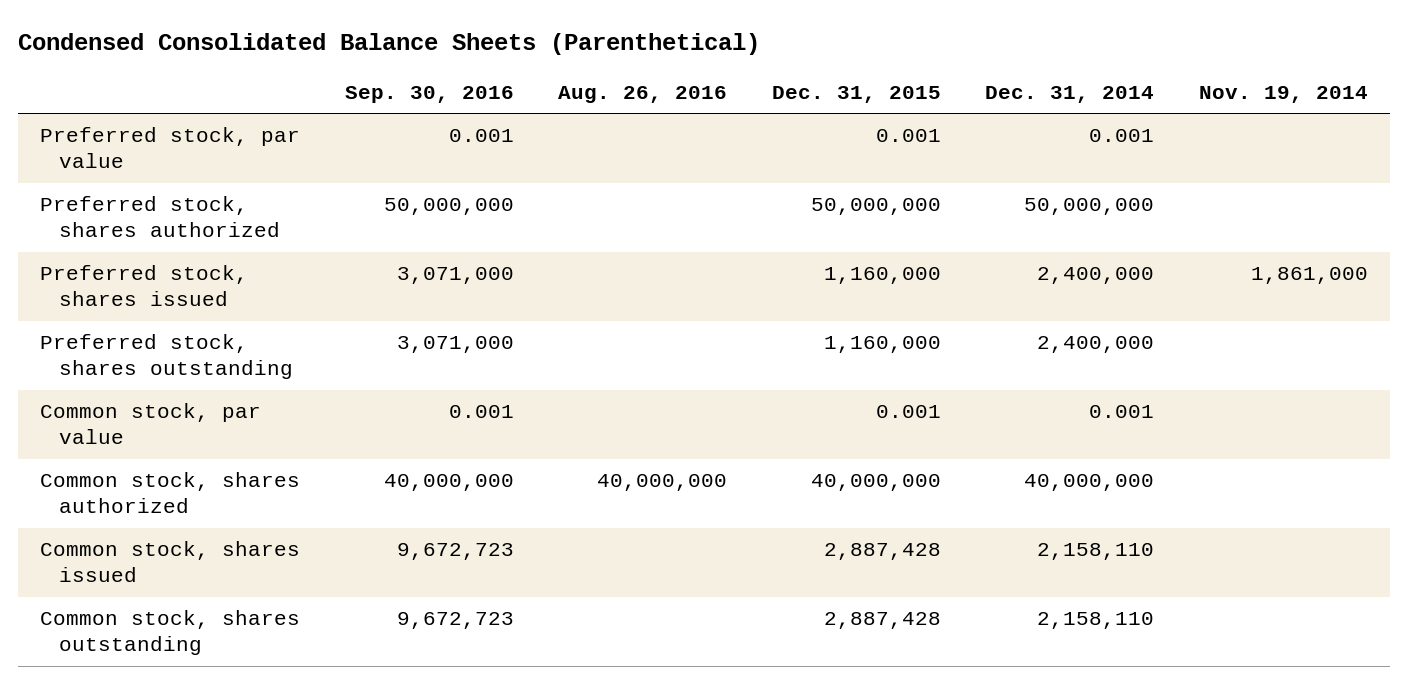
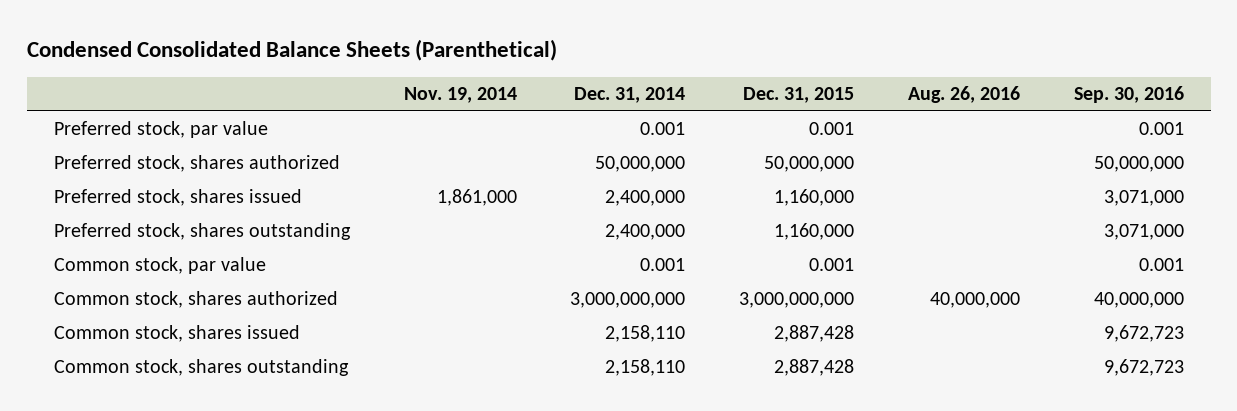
[810,474,941,492] 40,000,000 -> [739,292,855,309] 3,000,000,000
[1024,474,1155,492] 40,000,000 -> [570,292,686,309] 3,000,000,000

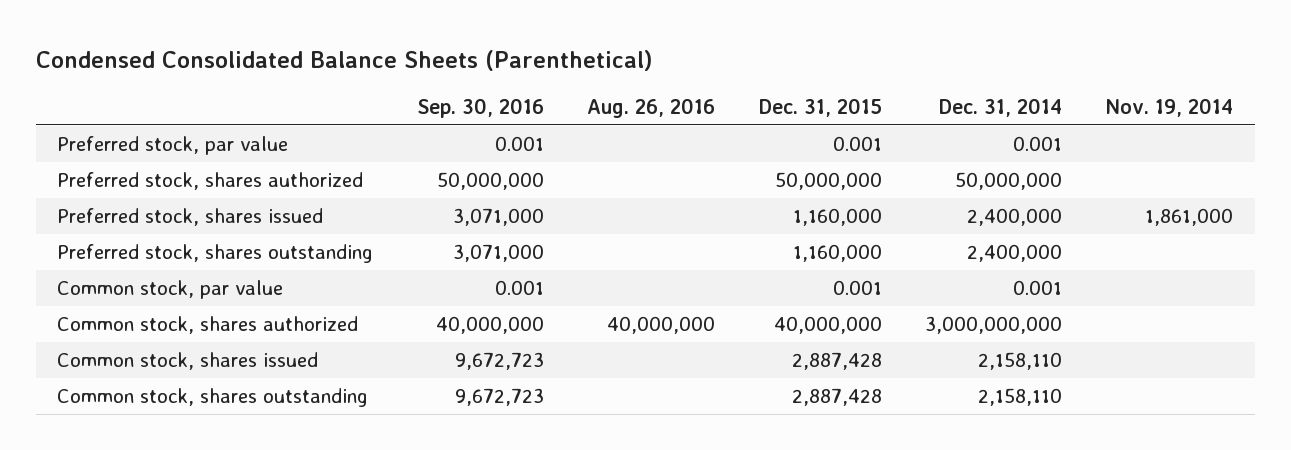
[739,292,855,309] 3,000,000,000 -> [773,316,882,335] 40,000,000

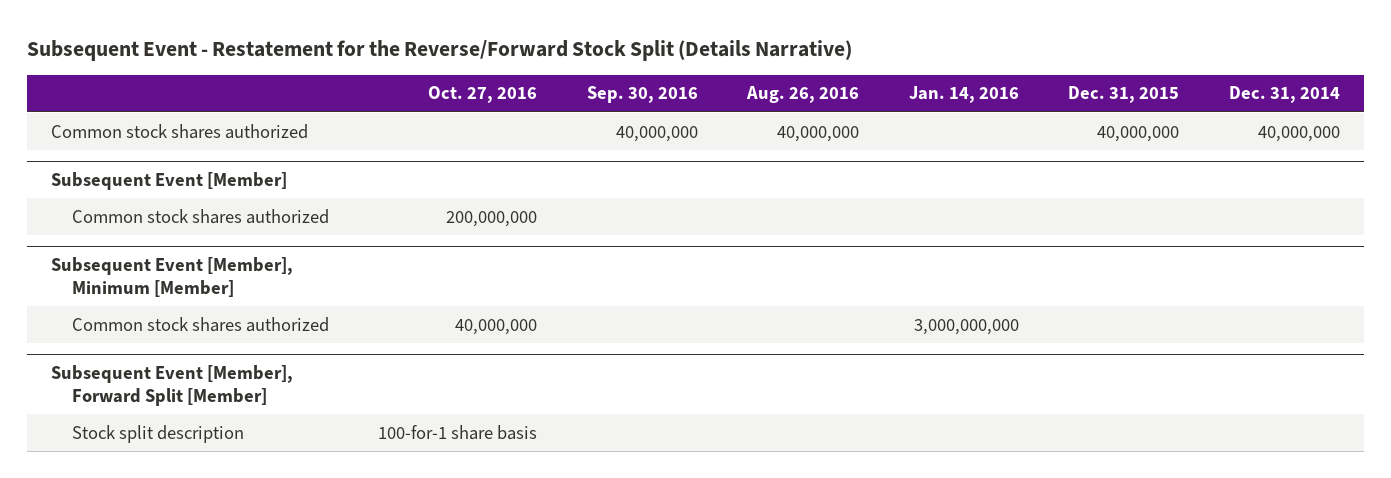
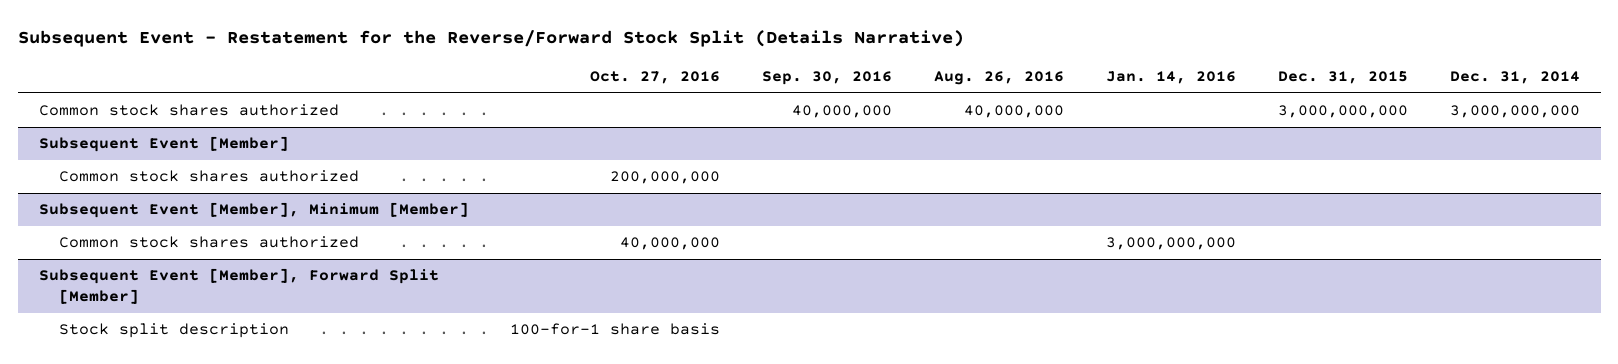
[1097,125,1180,142] 40,000,000 -> [1277,105,1408,119] 3,000,000,000
[1257,125,1340,142] 40,000,000 -> [1449,105,1580,119] 3,000,000,000

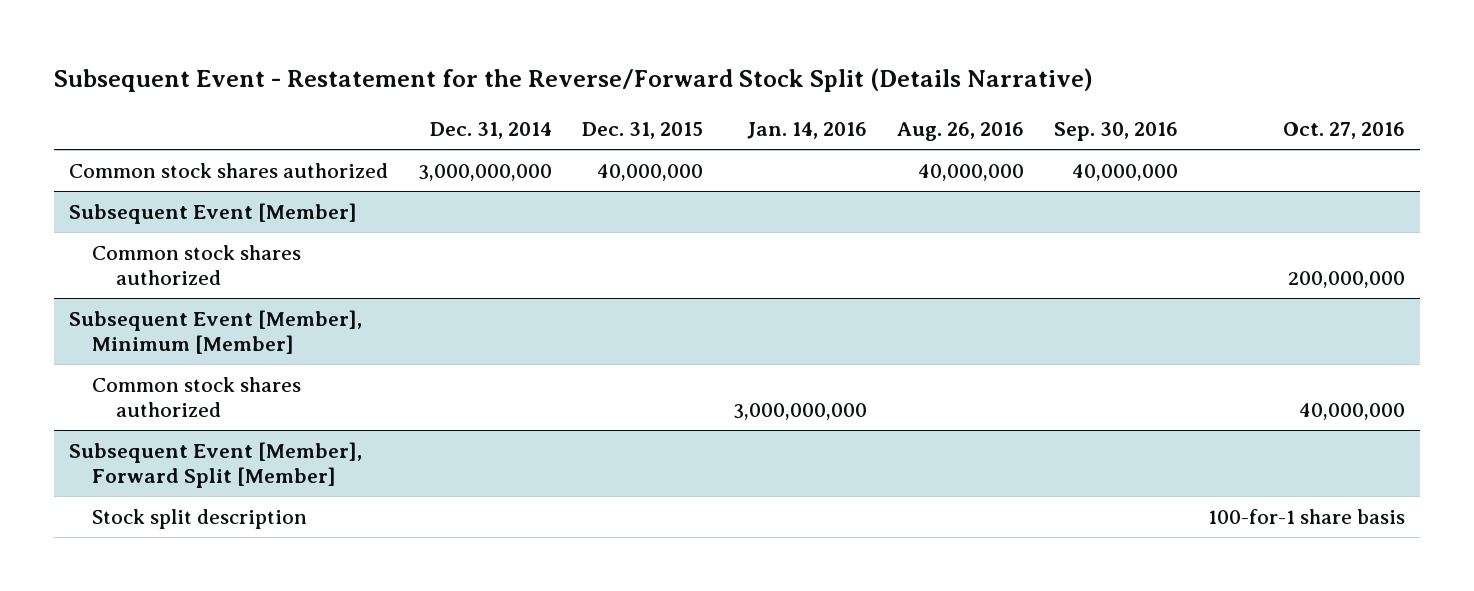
[1277,105,1408,119] 3,000,000,000 -> [597,163,704,181] 40,000,000

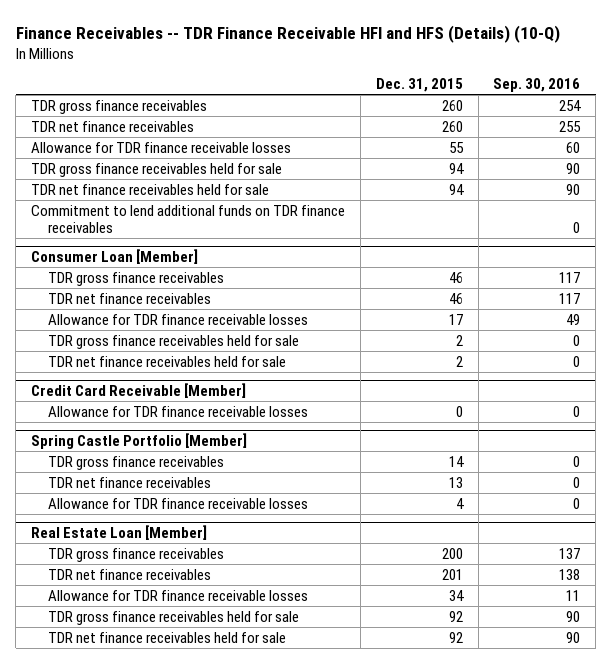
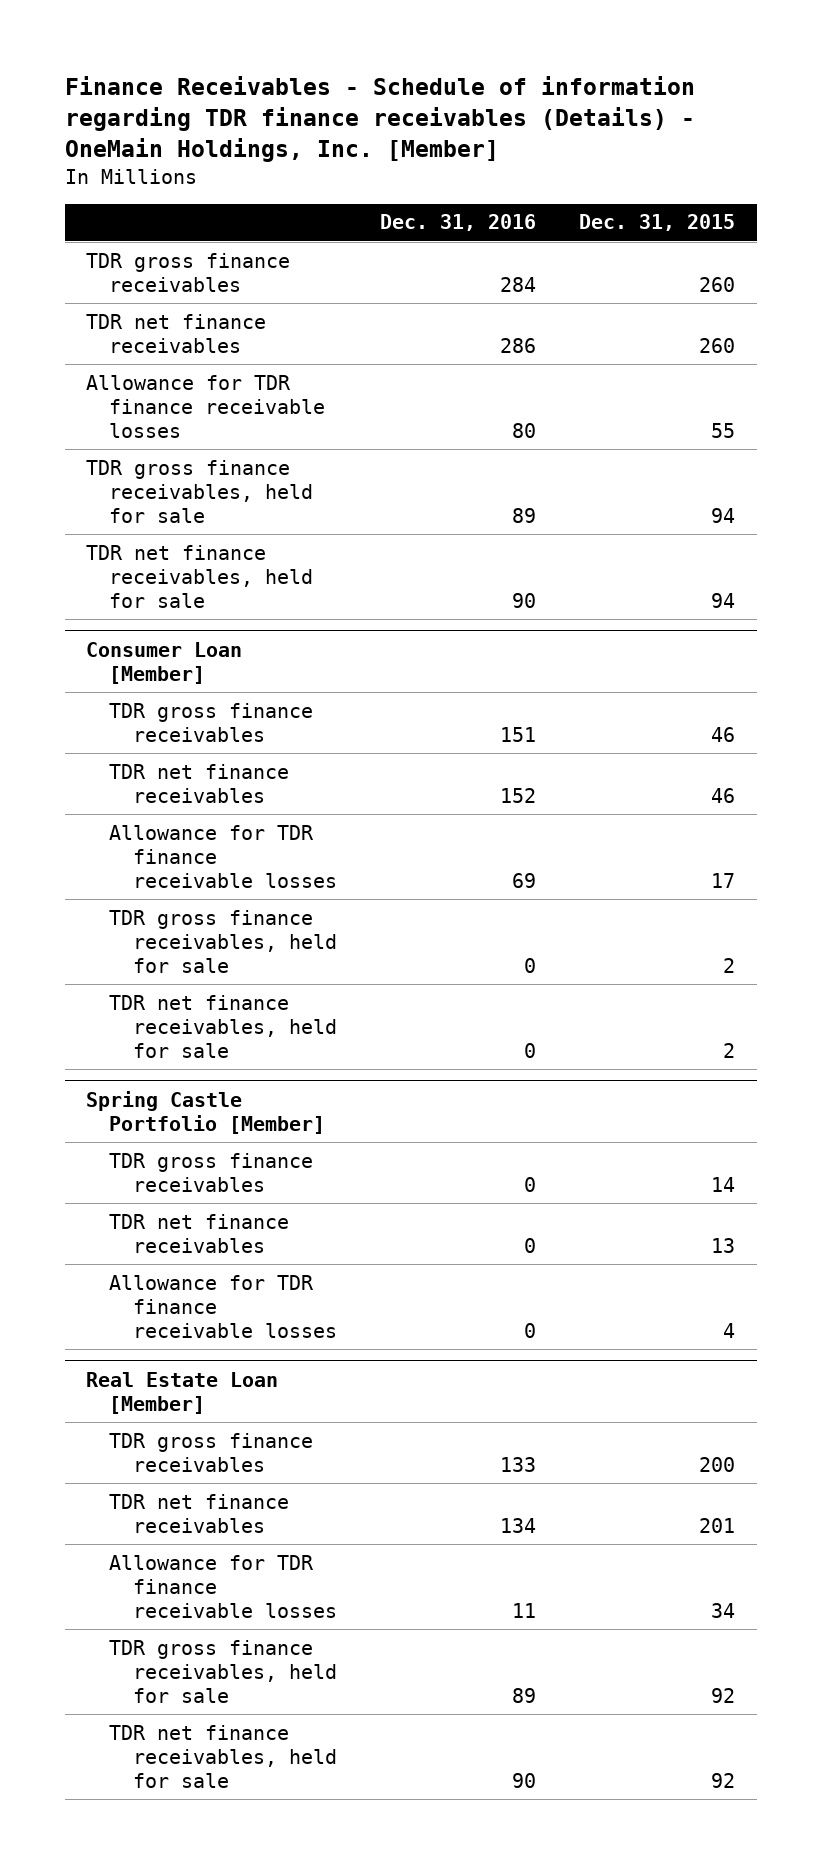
[15,24,560,43] Finance Receivables -- TDR Finance Receivable HFI and HFS (Details) (10-Q) -> [64,76,695,163] Finance Receivables - Schedule of information regarding TDR finance receivables (Details) - OneMain Holdings, Inc. [Member]
[493,77,581,92] Sep. 30, 2016 -> none
none -> [379,214,536,232] Dec. 31, 2016
[30,204,345,233] Commitment to lend additional funds on TDR finance receivables -> none
[30,162,282,177] TDR gross finance receivables held for sale -> [86,459,314,523] TDR gross finance receivables, held for sale
[30,183,269,195] TDR net finance receivables held for sale -> [86,544,314,608] TDR net finance receivables, held for sale
[30,383,246,399] Credit Card Receivable [Member] -> none
[48,405,309,417] Allowance for TDR finance receivable losses -> none
[48,334,300,349] TDR gross finance receivables held for sale -> [109,909,337,973] TDR gross finance receivables, held for sale
[48,355,287,367] TDR net finance receivables held for sale -> [109,994,337,1058] TDR net finance receivables, held for sale
[48,610,300,625] TDR gross finance receivables held for sale -> [109,1639,337,1703] TDR gross finance receivables, held for sale
[48,631,287,643] TDR net finance receivables held for sale -> [109,1724,337,1788] TDR net finance receivables, held for sale

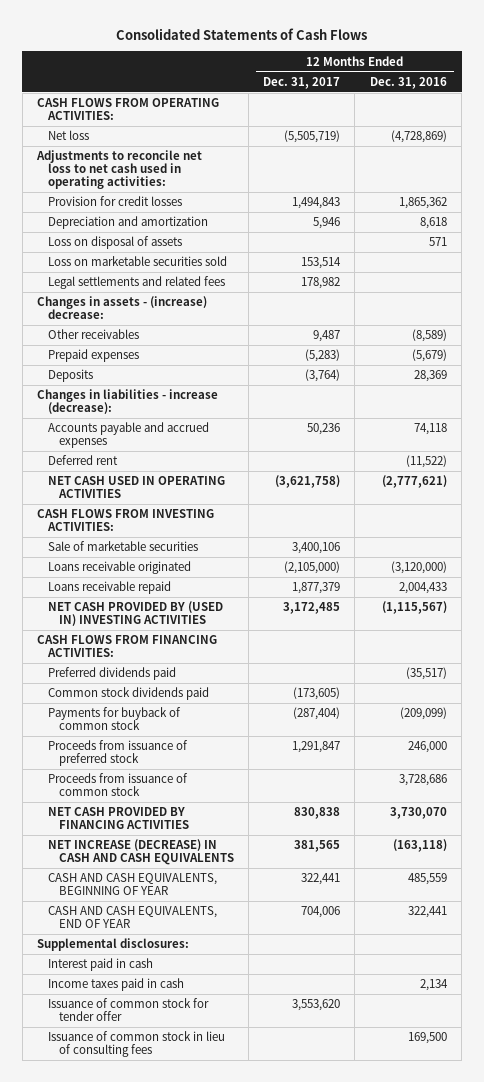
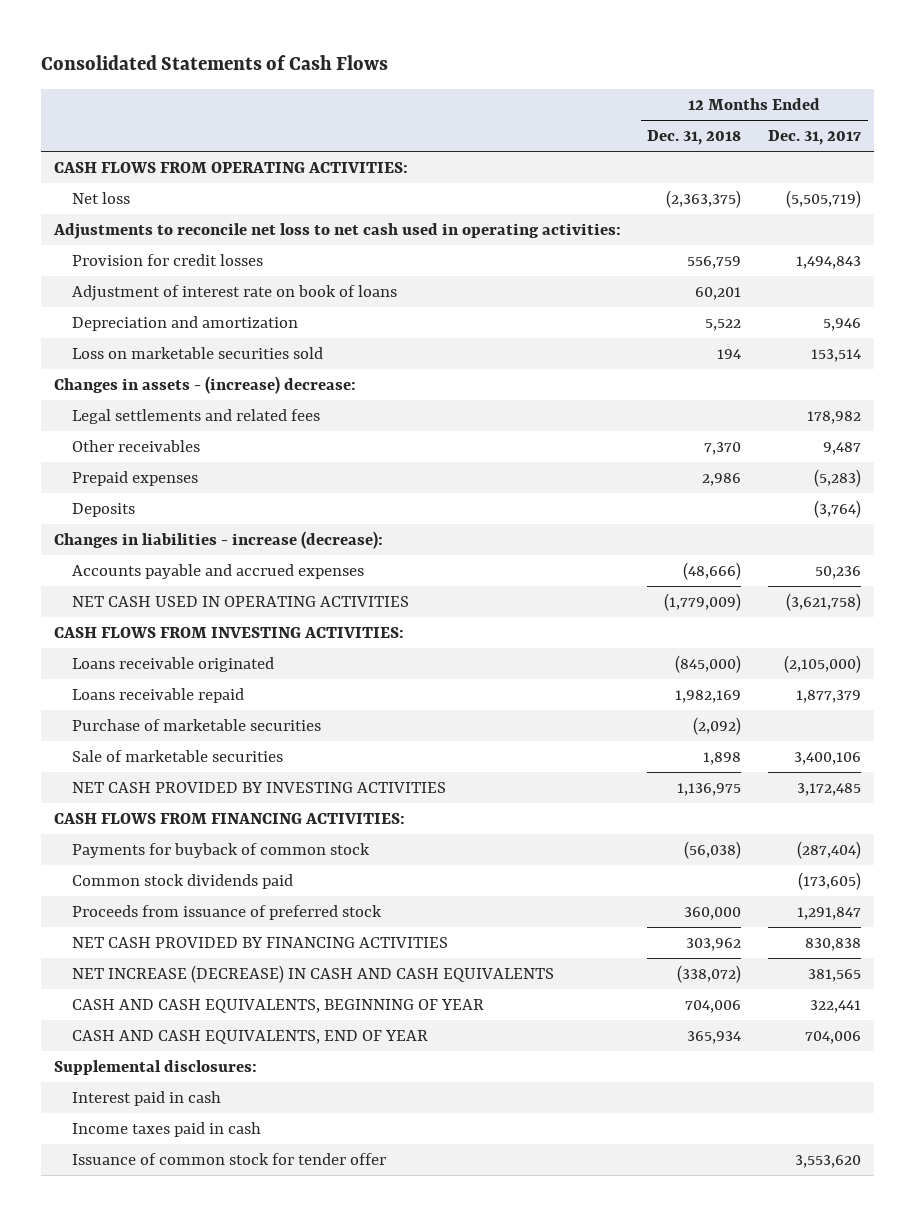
[369,76,447,89] Dec. 31, 2016 -> none
none -> [647,129,742,145] Dec. 31, 2018
none -> [72,284,398,301] Adjustment of interest rate on book of loans
[47,236,182,250] Loss on disposal of assets -> none
[47,276,225,290] Legal settlements and related fees -> [72,408,321,424] Legal settlements and related fees
[47,455,118,466] Deferred rent -> none
none -> [72,718,322,731] Purchase of marketable securities
[47,541,198,552] Sale of marketable securities -> [72,749,284,762] Sale of marketable securities
[47,601,223,627] NET CASH PROVIDED BY (USED IN) INVESTING ACTIVITIES -> [72,781,447,793] NET CASH PROVIDED BY INVESTING ACTIVITIES
[47,667,176,681] Preferred dividends paid -> none
[47,687,209,701] Common stock dividends paid -> [72,873,294,889] Common stock dividends paid
[47,773,188,797] Proceeds from issuance of common stock -> none
[47,1031,225,1058] Issuance of common stock in lieu of consulting fees -> none

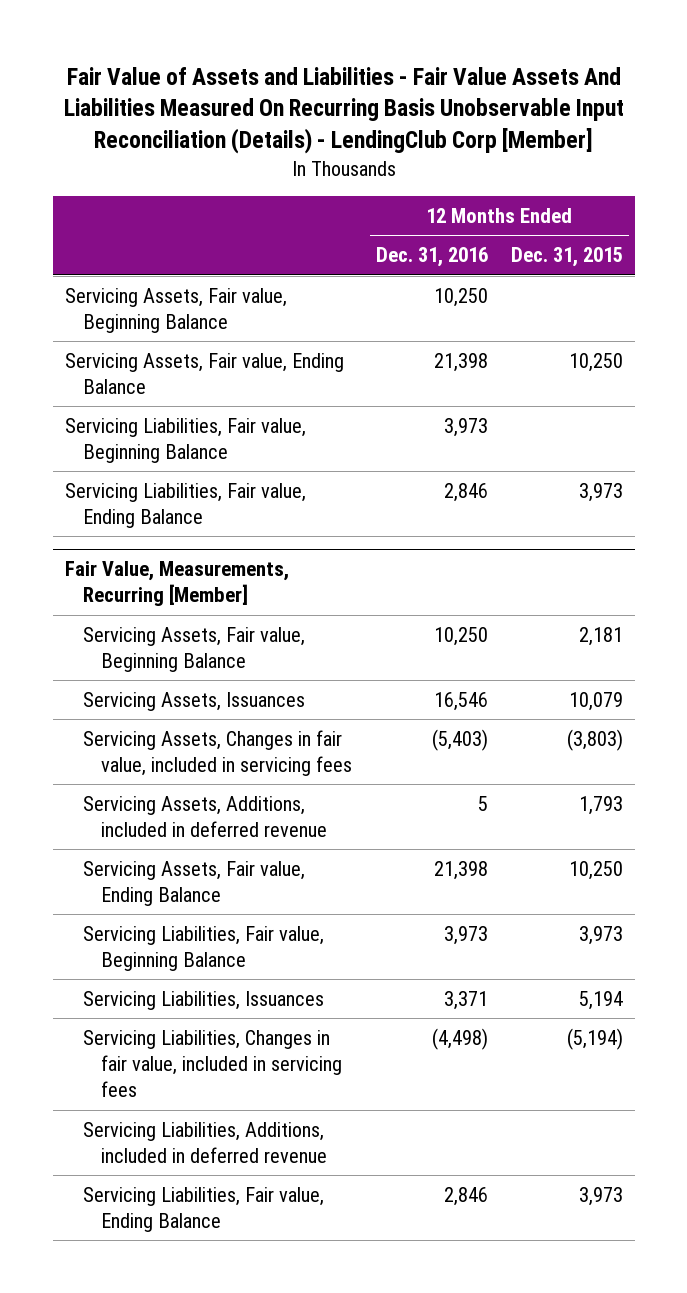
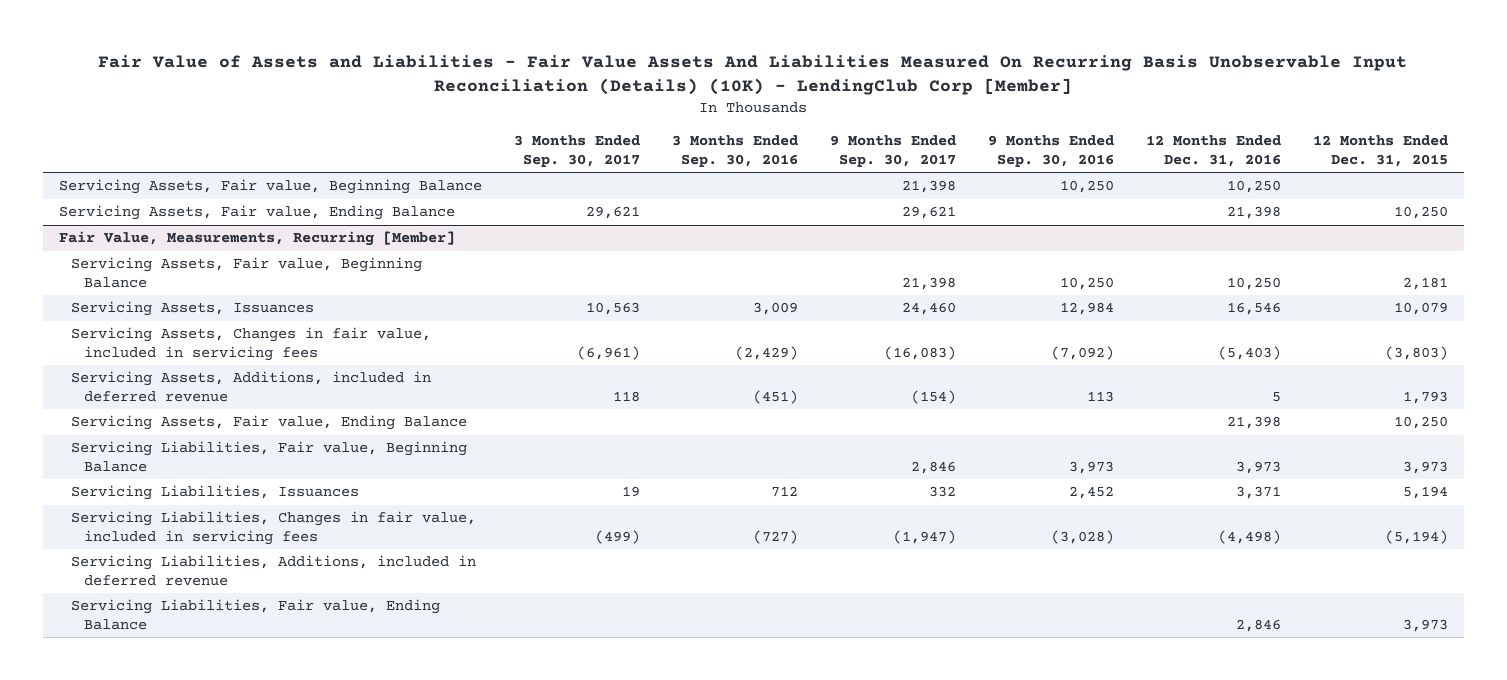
[63,66,624,155] Fair Value of Assets and Liabilities - Fair Value Assets And Liabilities Measured On Recurring Basis Unobservable Input Reconciliation (Details) - LendingClub Corp [Member] -> [98,55,1408,96] Fair Value of Assets and Liabilities - Fair Value Assets And Liabilities Measured On Recurring Basis Unobservable Input Reconciliation (Details) (10K) - LendingClub Corp [Member]
none -> [513,134,640,167] 3 Months Ended Sep. 30, 2017
none -> [671,134,798,167] 3 Months Ended Sep. 30, 2016
none -> [829,134,956,167] 9 Months Ended Sep. 30, 2017
none -> [987,134,1114,167] 9 Months Ended Sep. 30, 2016
[64,417,306,464] Servicing Liabilities, Fair value, Beginning Balance -> none
[64,482,306,529] Servicing Liabilities, Fair value, Ending Balance -> none

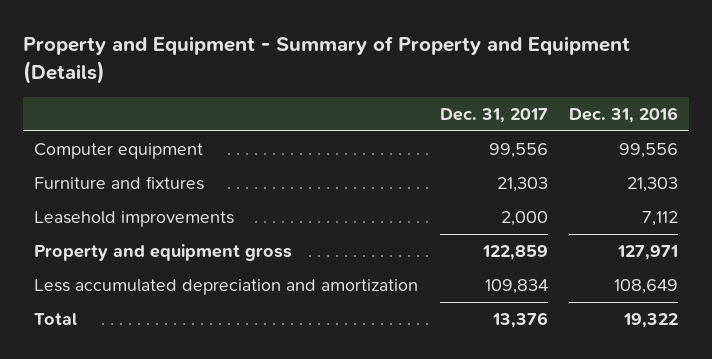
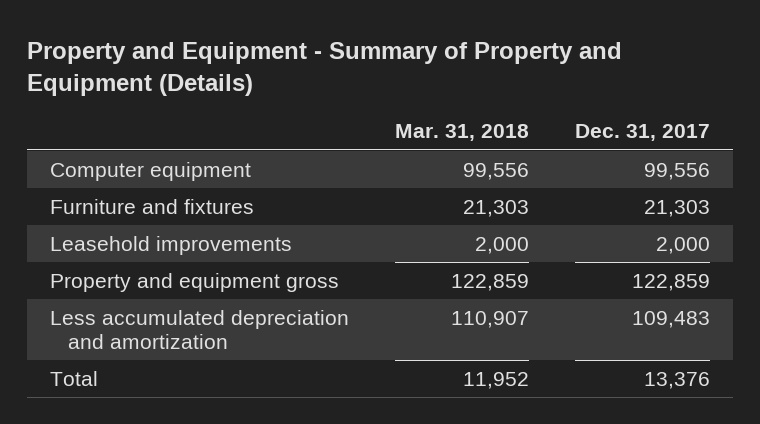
[569,106,679,123] Dec. 31, 2016 -> none
none -> [394,124,529,142] Mar. 31, 2018
[484,278,548,294] 109,834 -> [632,310,711,328] 109,483

